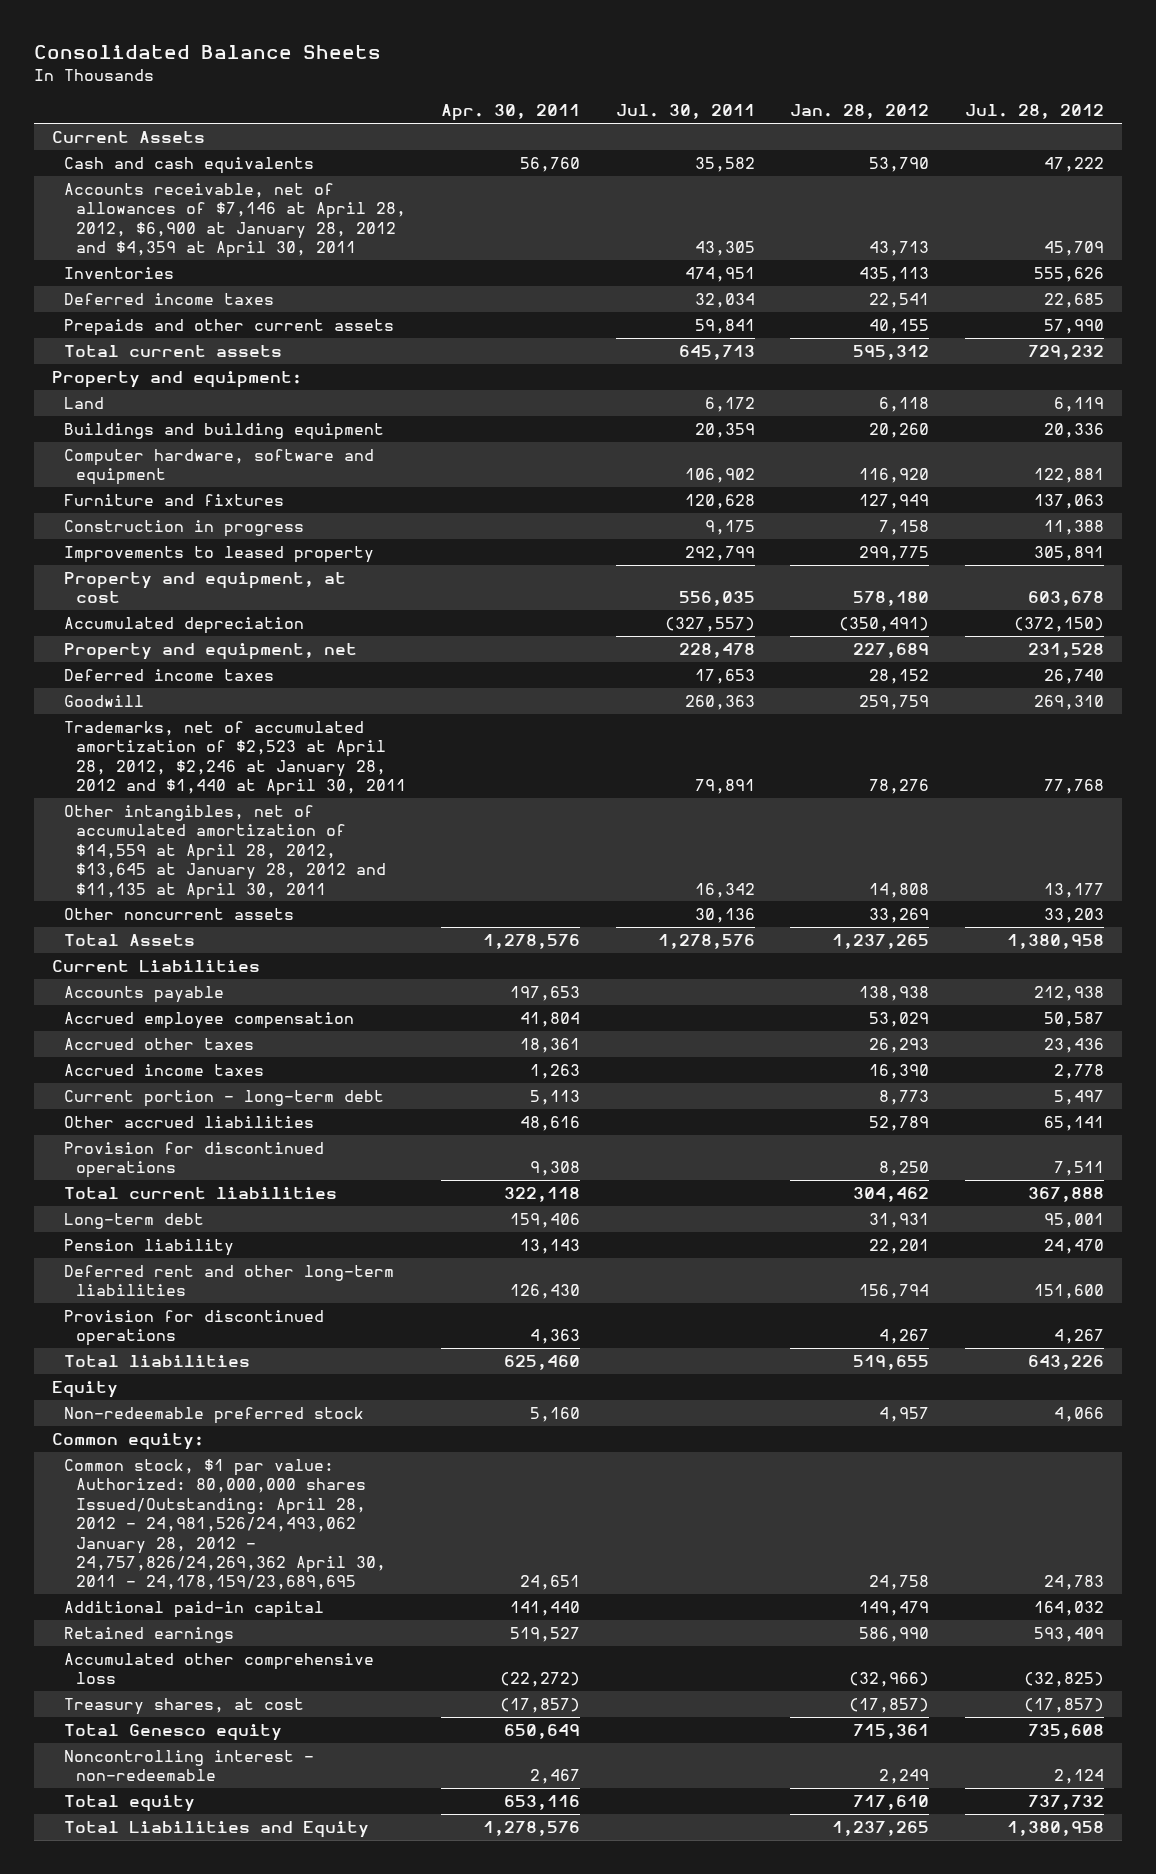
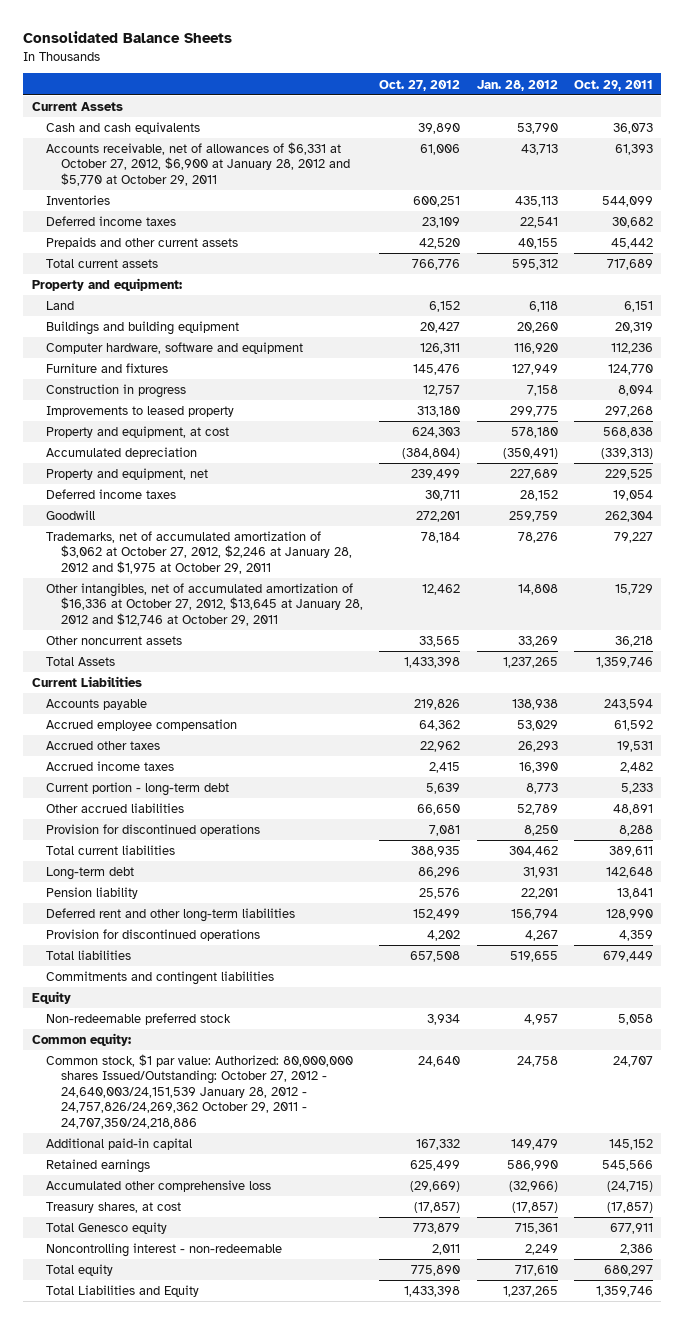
[441,104,581,122] Apr. 30, 2011 -> none
[615,104,755,120] Jul. 30, 2011 -> none
[964,104,1104,120] Jul. 28, 2012 -> none
none -> [379,79,461,91] Oct. 27, 2012
none -> [574,79,654,91] Oct. 29, 2011
[64,182,407,259] Accounts receivable, net of allowances of $7,146 at April 28, 2012, $6,900 at January 28, 2012 and $4,359 at April 30, 2011 -> [46,142,350,186] Accounts receivable, net of allowances of $6,331 at October 27, 2012, $6,900 at January 28, 2012 and $5,770 at October 29, 2011
[64,720,407,797] Trademarks, net of accumulated amortization of $2,523 at April 28, 2012, $2,246 at January 28, 2012 and $1,440 at April 30, 2011 -> [46,531,352,574] Trademarks, net of accumulated amortization of $3,062 at October 27, 2012, $2,246 at January 28, 2012 and $1,975 at October 29, 2011
[64,804,387,900] Other intangibles, net of accumulated amortization of $14,559 at April 28, 2012, $13,645 at January 28, 2012 and $11,135 at April 30, 2011 -> [46,583,363,626] Other intangibles, net of accumulated amortization of $16,336 at October 27, 2012, $13,645 at January 28, 2012 and $12,746 at October 29, 2011
none -> [46,971,275,986] Commitments and contingent liabilities
[64,1458,387,1591] Common stock, $1 par value: Authorized: 80,000,000 shares Issued/Outstanding: April 28, 2012 - 24,981,526/24,493,062 January 28, 2012 - 24,757,826/24,269,362 April 30, 2011 - 24,178,159/23,689,695 -> [46,1054,354,1129] Common stock, $1 par value: Authorized: 80,000,000 shares Issued/Outstanding: October 27, 2012 - 24,640,003/24,151,539 January 28, 2012 - 24,757,826/24,269,362 October 29, 2011 - 24,707,350/24,218,886

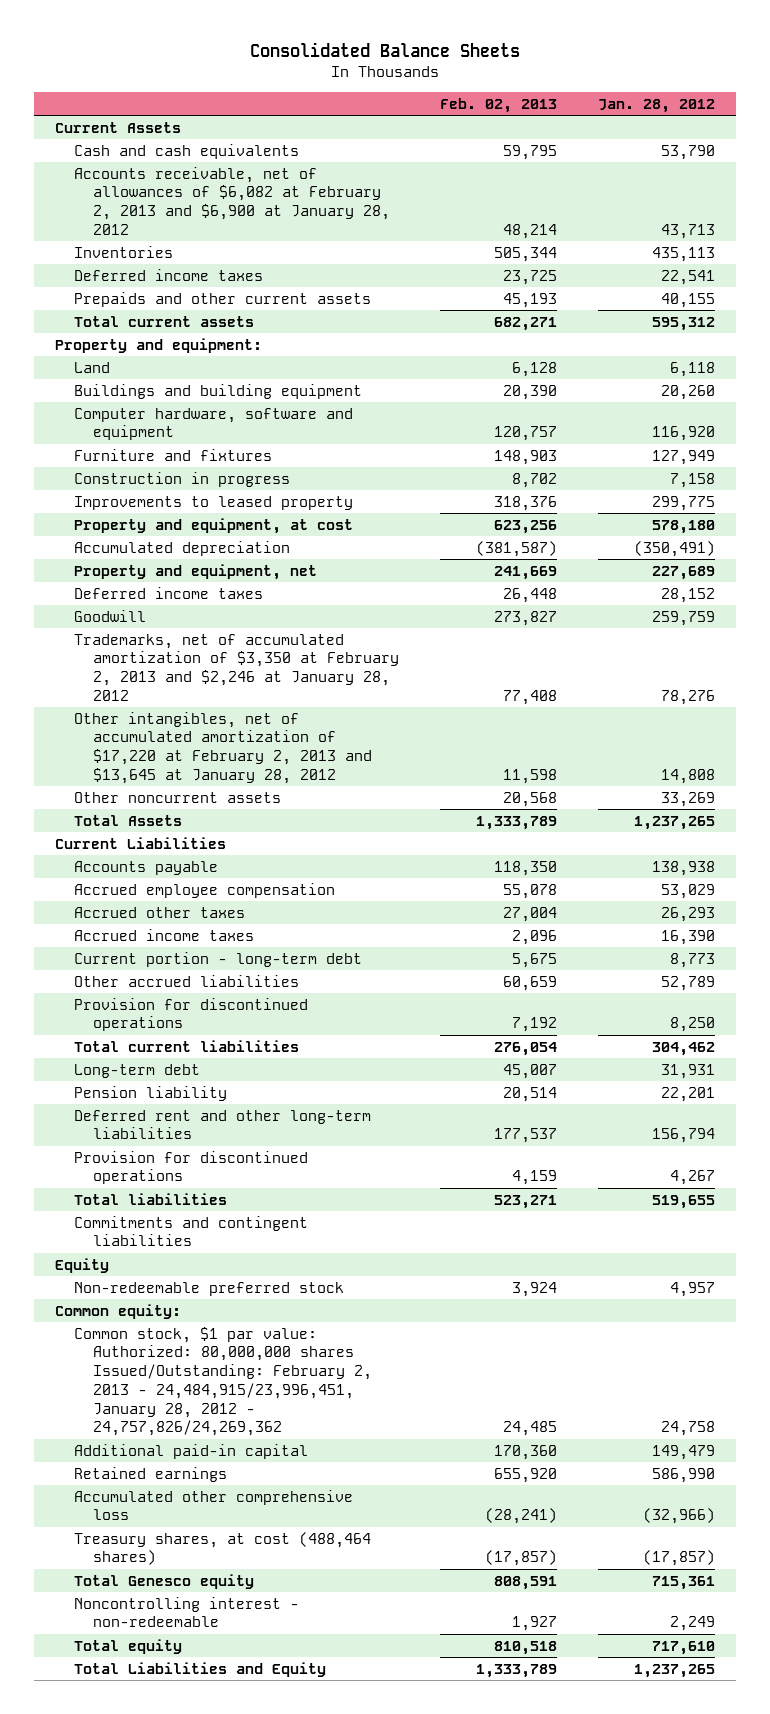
[379,79,461,91] Oct. 27, 2012 -> none
[574,79,654,91] Oct. 29, 2011 -> none
none -> [440,97,558,113] Feb. 02, 2013
[46,142,350,186] Accounts receivable, net of allowances of $6,331 at October 27, 2012, $6,900 at January 28, 2012 and $5,770 at October 29, 2011 -> [74,166,391,235] Accounts receivable, net of allowances of $6,082 at February 2, 2013 and $6,900 at January 28, 2012
[46,531,352,574] Trademarks, net of accumulated amortization of $3,062 at October 27, 2012, $2,246 at January 28, 2012 and $1,975 at October 29, 2011 -> [74,633,400,701] Trademarks, net of accumulated amortization of $3,350 at February 2, 2013 and $2,246 at January 28, 2012
[46,583,363,626] Other intangibles, net of accumulated amortization of $16,336 at October 27, 2012, $13,645 at January 28, 2012 and $12,746 at October 29, 2011 -> [74,711,373,784] Other intangibles, net of accumulated amortization of $17,220 at February 2, 2013 and $13,645 at January 28, 2012
[46,1054,354,1129] Common stock, $1 par value: Authorized: 80,000,000 shares Issued/Outstanding: October 27, 2012 - 24,640,003/24,151,539 January 28, 2012 - 24,757,826/24,269,362 October 29, 2011 - 24,707,350/24,218,886 -> [74,1326,373,1437] Common stock, $1 par value: Authorized: 80,000,000 shares Issued/Outstanding: February 2, 2013 - 24,484,915/23,996,451, January 28, 2012 - 24,757,826/24,269,362
[46,1202,182,1214] Treasury shares, at cost -> [74,1531,372,1566] Treasury shares, at cost (488,464 shares)

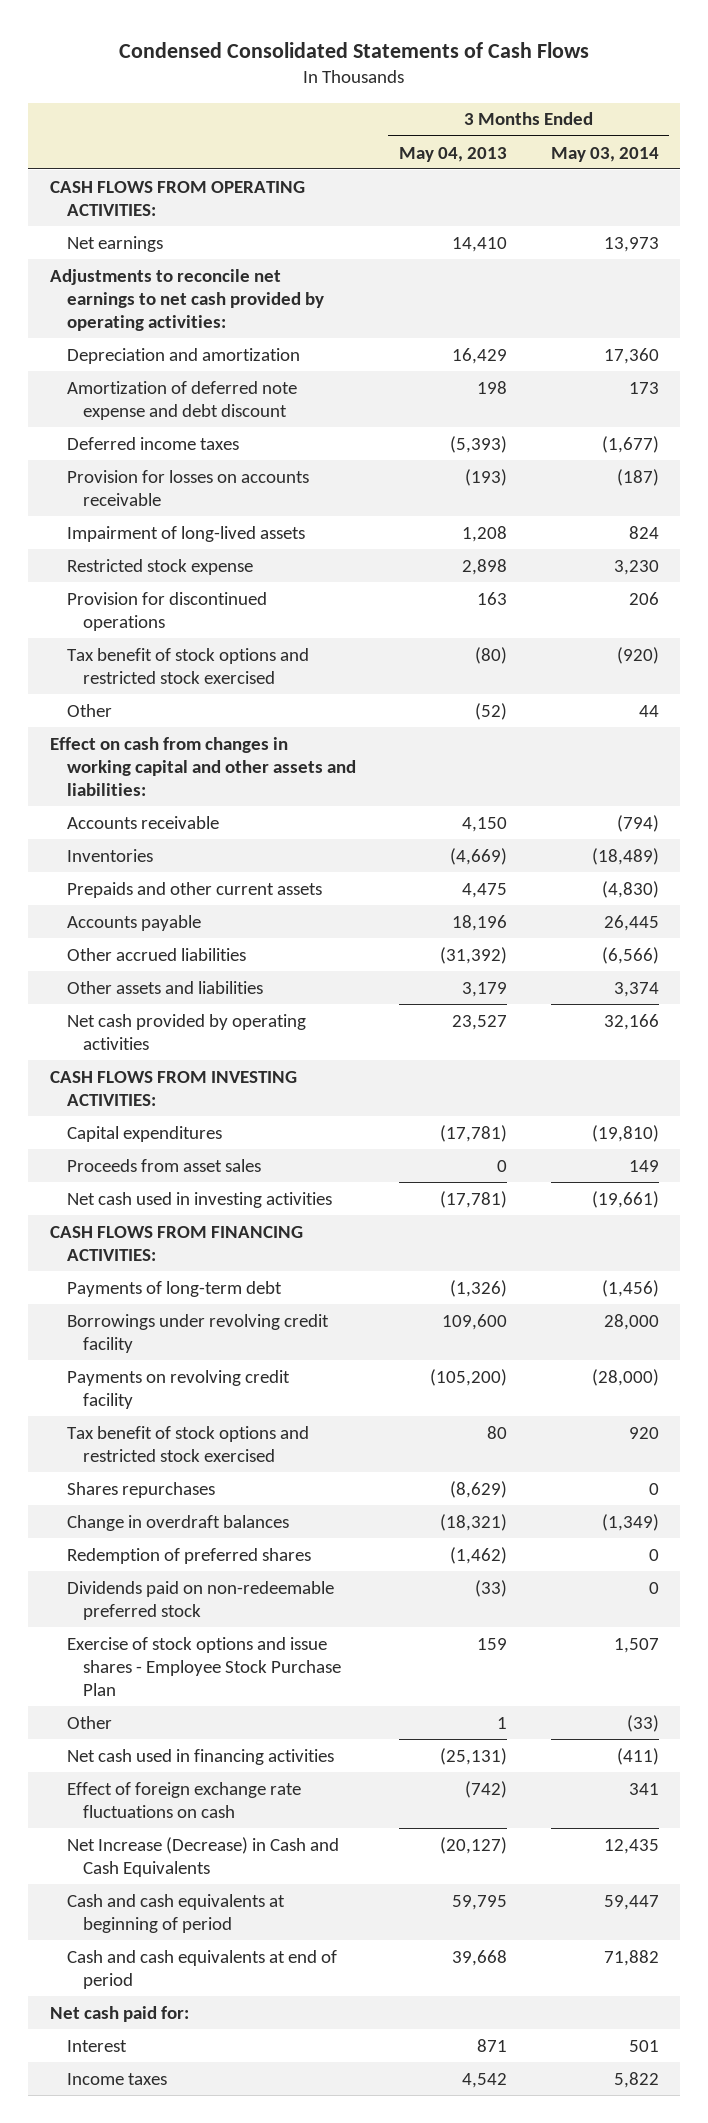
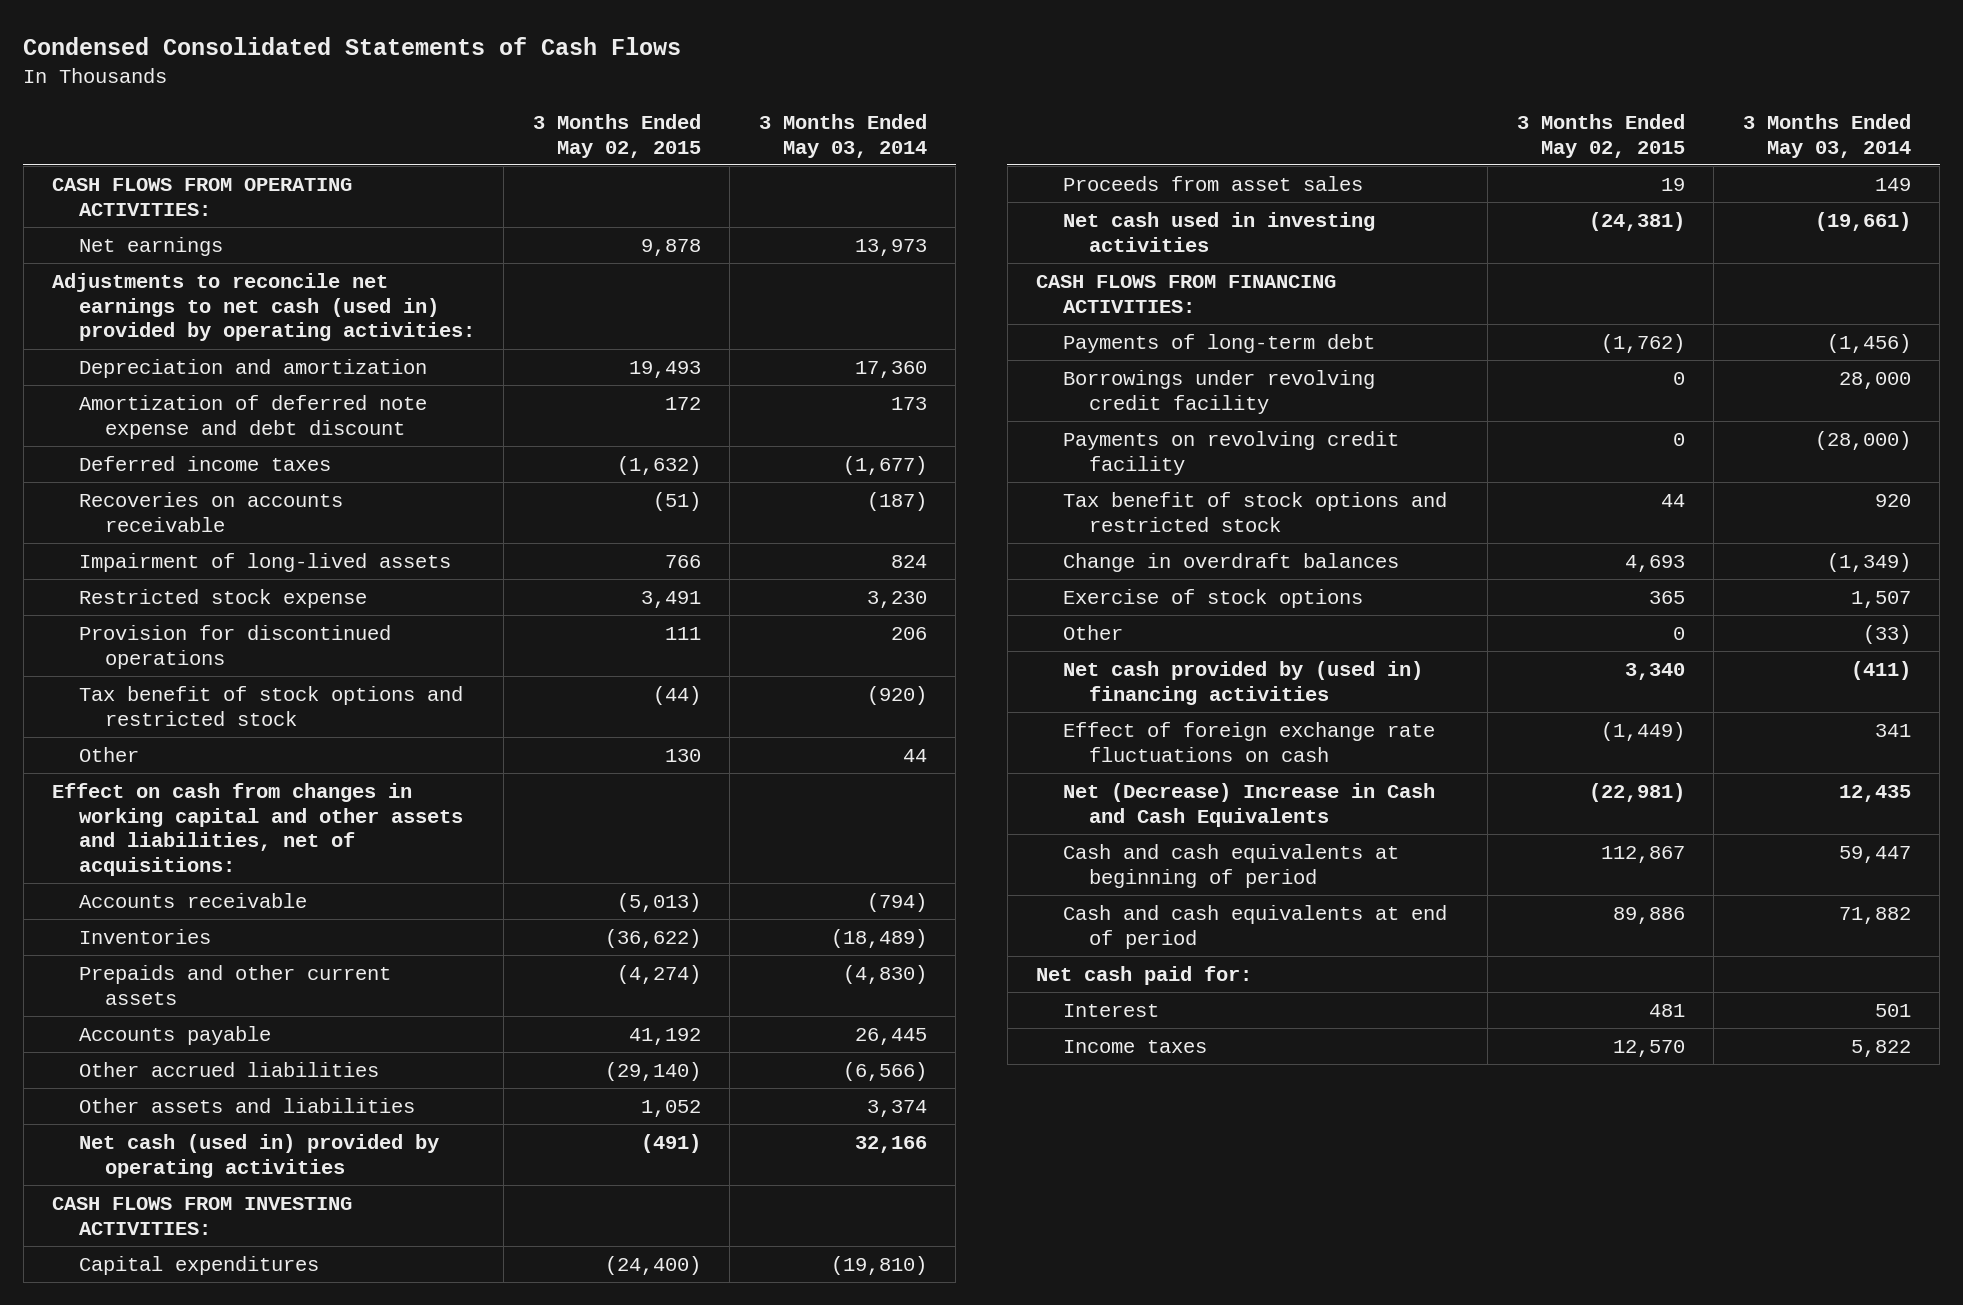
[399,146,508,162] May 04, 2013 -> none
none -> [532,113,701,158] 3 Months Ended May 02, 2015
[49,268,324,332] Adjustments to reconcile net earnings to net cash provided by operating activities: -> [52,273,475,342] Adjustments to reconcile net earnings to net cash (used in) provided by operating activities:
[66,469,309,506] Provision for losses on accounts receivable -> [78,492,343,532] Recoveries on accounts receivable
[66,647,309,684] Tax benefit of stock options and restricted stock exercised -> [78,686,463,726] Tax benefit of stock options and restricted stock
[49,736,356,797] Effect on cash from changes in working capital and other assets and liabilities: -> [52,783,463,876] Effect on cash from changes in working capital and other assets and liabilities, net of acquisitions:
[66,1013,306,1050] Net cash provided by operating activities -> [78,1134,439,1178] Net cash (used in) provided by operating activities
[66,1481,215,1498] Shares repurchases -> none
[66,1425,309,1462] Tax benefit of stock options and restricted stock exercised -> [1062,492,1447,532] Tax benefit of stock options and restricted stock
[66,1547,311,1564] Redemption of preferred shares -> none
[66,1580,334,1620] Dividends paid on non-redeemable preferred stock -> none
[66,1636,342,1697] Exercise of stock options and issue shares - Employee Stock Purchase Plan -> [1062,589,1363,609] Exercise of stock options
[66,1748,334,1765] Net cash used in financing activities -> [1062,661,1423,705] Net cash provided by (used in) financing activities
[66,1836,339,1877] Net Increase (Decrease) in Cash and Cash Equivalents -> [1062,783,1435,827] Net (Decrease) Increase in Cash and Cash Equivalents

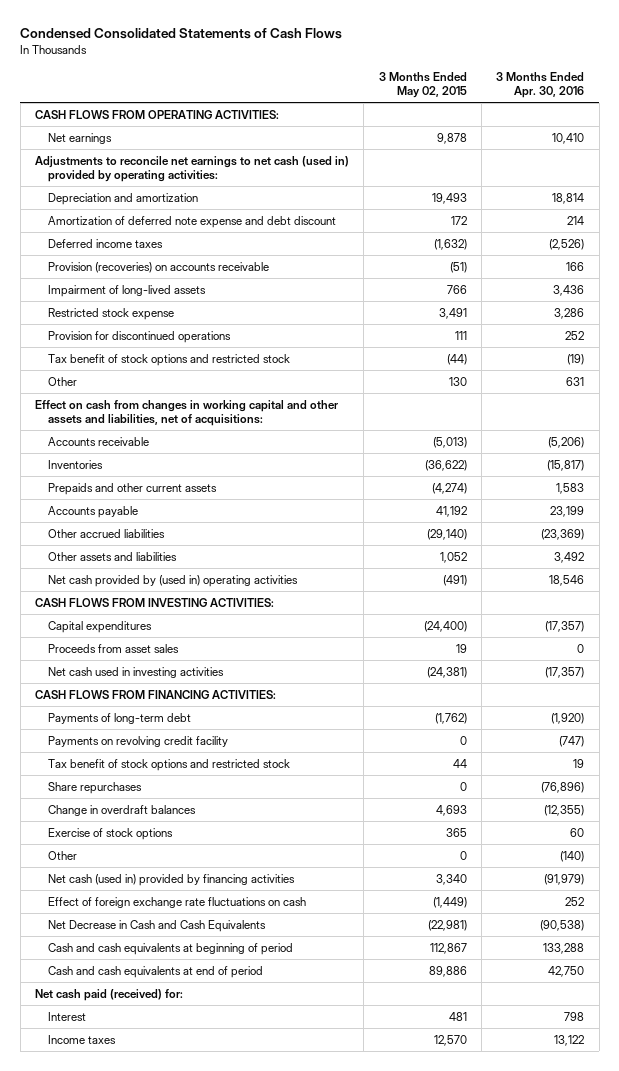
[758,113,927,158] 3 Months Ended May 03, 2014 -> none
none -> [496,71,585,98] 3 Months Ended Apr. 30, 2016
[78,492,343,532] Recoveries on accounts receivable -> [48,261,270,273] Provision (recoveries) on accounts receivable
[78,1134,439,1178] Net cash (used in) provided by operating activities -> [48,574,299,587] Net cash provided by (used in) operating activities
[1062,370,1375,414] Borrowings under revolving credit facility -> none
none -> [48,781,143,794] Share repurchases
[1062,661,1423,705] Net cash provided by (used in) financing activities -> [48,873,296,886] Net cash (used in) provided by financing activities
[1062,783,1435,827] Net (Decrease) Increase in Cash and Cash Equivalents -> [48,919,267,932] Net Decrease in Cash and Cash Equivalents
[1036,966,1253,986] Net cash paid for: -> [35,988,184,1001] Net cash paid (received) for:

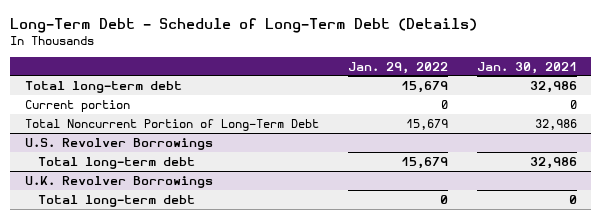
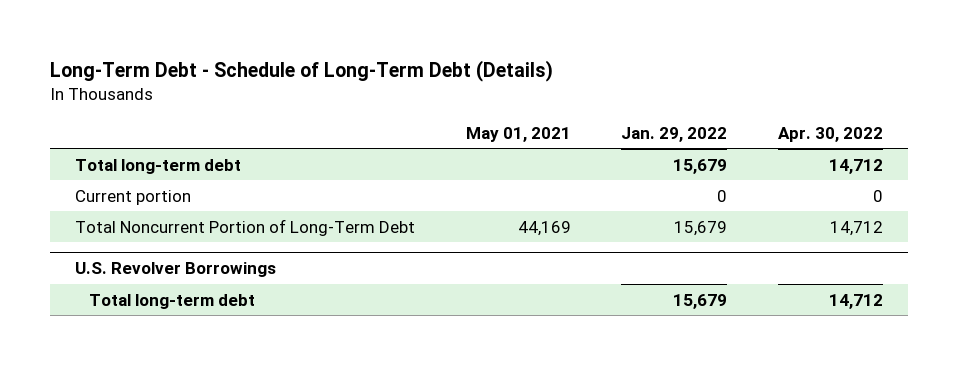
[476,61,577,74] Jan. 30, 2021 -> none
none -> [465,126,571,142] May 01, 2021
none -> [777,126,883,142] Apr. 30, 2022
[24,175,213,188] U.K. Revolver Borrowings -> none
[38,194,196,207] Total long-term debt -> none

